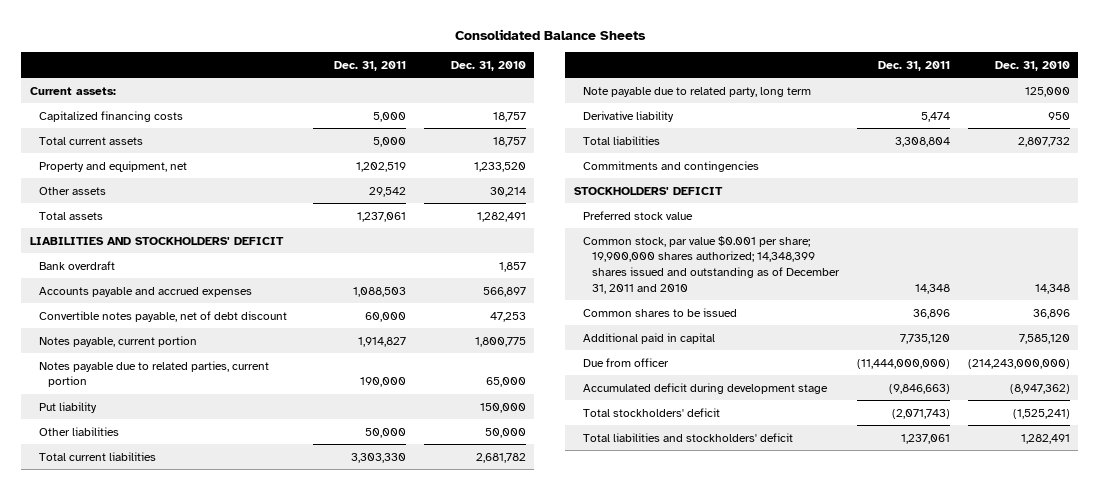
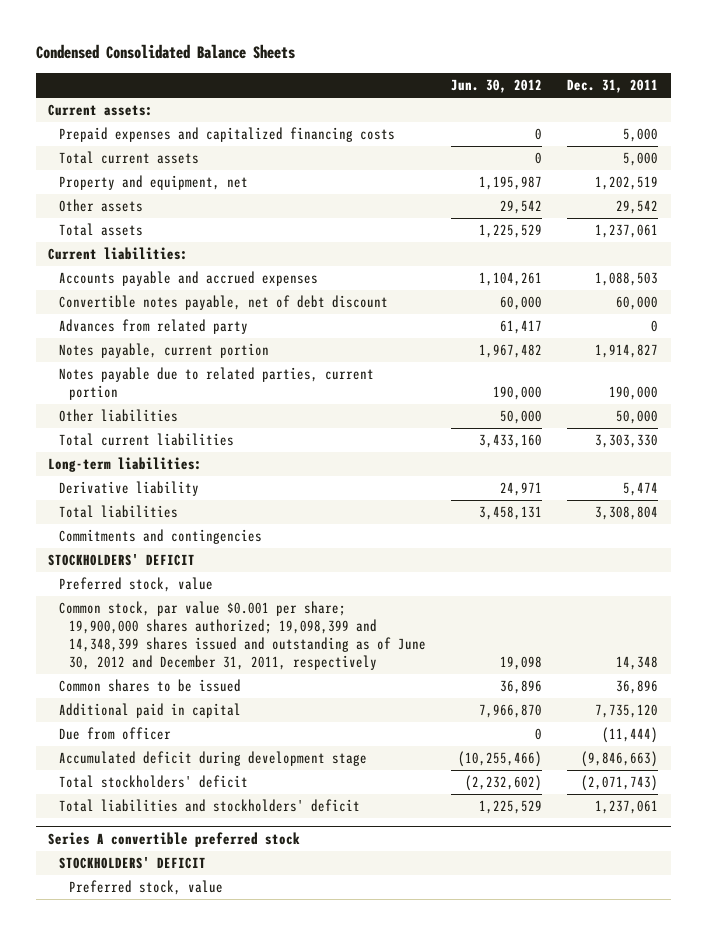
[454,28,646,40] Consolidated Balance Sheets -> [35,44,295,60] Condensed Consolidated Balance Sheets
[450,60,526,71] Dec. 31, 2010 -> none
none -> [451,79,543,94] Jun. 30, 2012
[39,110,184,122] Capitalized financing costs -> [58,127,395,143] Prepaid expenses and capitalized financing costs
[29,236,284,245] LIABILITIES AND STOCKHOLDERS' DEFICIT -> none
[39,260,116,270] Bank overdraft -> none
none -> [48,247,189,261] Current liabilities:
none -> [58,319,248,335] Advances from related party
[39,401,98,413] Put liability -> none
[582,86,811,97] Note payable due to related party, long term -> none
none -> [48,457,203,473] Long-term liabilities:
[582,210,693,220] Preferred stock value -> [58,577,213,593] Preferred stock, value
[582,235,841,294] Common stock, par value $0.001 per share; 19,900,000 shares authorized; 14,348,399 shares issued and outstanding as of December 31, 2011 and 2010 -> [58,601,426,671] Common stock, par value $0.001 per share; 19,900,000 shares authorized; 19,098,399 and 14,348,399 shares issued and outstanding as of June 30, 2012 and December 31, 2011, respectively
[856,358,950,369] (11,444,000,000) -> [602,727,659,744] (11,444)
none -> [48,832,301,848] Series A convertible preferred stock
none -> [58,857,206,870] STOCKHOLDERS' DEFICIT
none -> [68,880,223,896] Preferred stock, value

